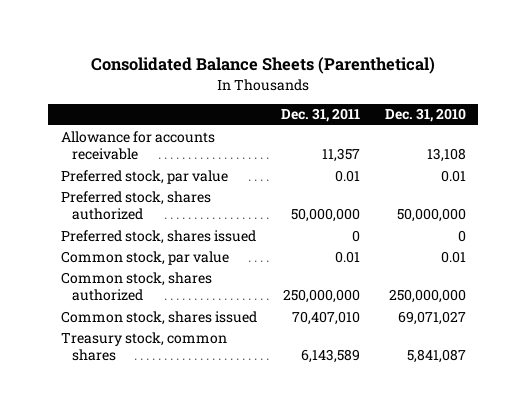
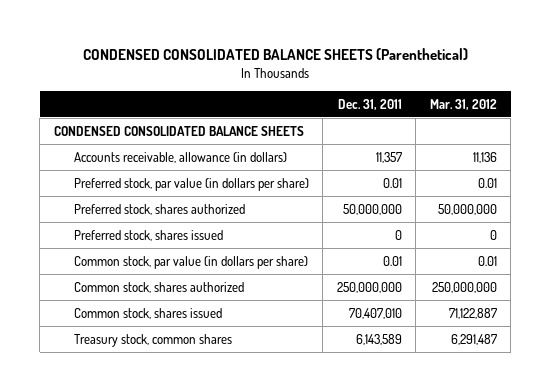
[91,57,436,75] Consolidated Balance Sheets (Parenthetical) -> [83,48,469,61] CONDENSED CONSOLIDATED BALANCE SHEETS (Parenthetical)
[384,108,466,123] Dec. 31, 2010 -> none
none -> [429,98,497,110] Mar. 31, 2012
none -> [53,125,304,136] CONDENSED CONSOLIDATED BALANCE SHEETS
[60,130,215,161] Allowance for accounts receivable -> [73,151,287,163] Accounts receivable, allowance (in dollars)
[60,169,228,184] Preferred stock, par value -> [73,177,309,191] Preferred stock, par value (in dollars per share)
[60,250,229,265] Common stock, par value -> [73,255,308,269] Common stock, par value (in dollars per share)

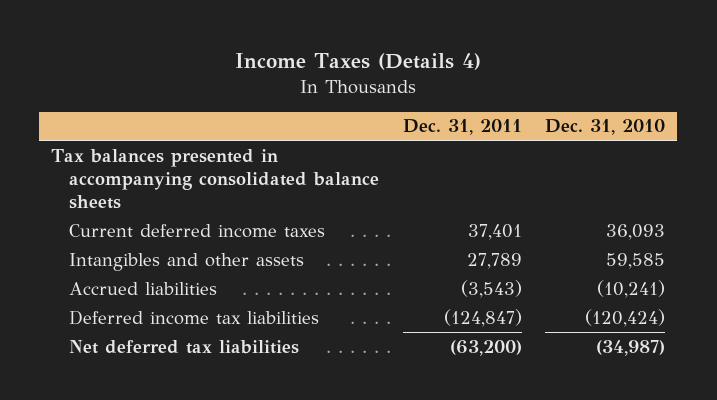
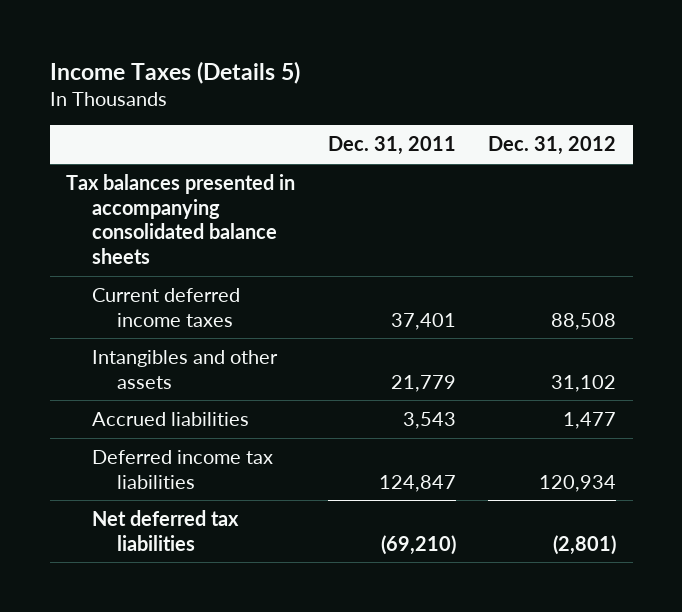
[235,53,482,71] Income Taxes (Details 4) -> [49,60,300,84] Income Taxes (Details 5)
[545,119,666,136] Dec. 31, 2010 -> none
none -> [488,136,617,156] Dec. 31, 2012
[466,252,522,269] 27,789 -> [390,374,456,392] 21,779
[460,279,522,298] (3,543) -> [402,411,456,429] 3,543
[443,308,522,327] (124,847) -> [378,474,456,492] 124,847
[449,339,522,356] (63,200) -> [380,534,456,555] (69,210)

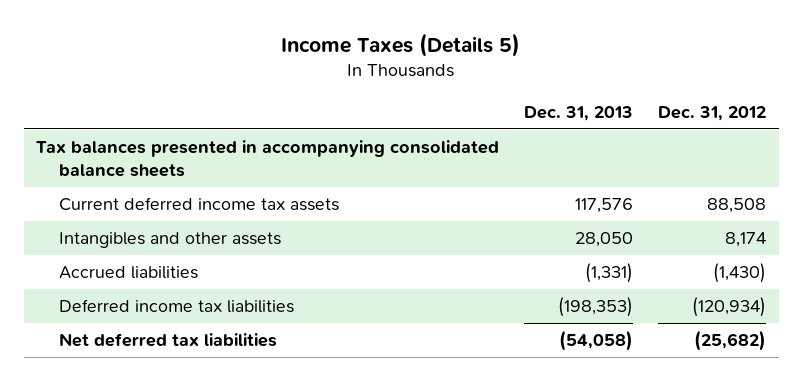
[327,136,456,156] Dec. 31, 2011 -> none
none -> [524,105,634,121] Dec. 31, 2013
[91,287,240,327] Current deferred income taxes -> [58,197,339,212] Current deferred income tax assets
[551,374,617,392] 31,102 -> [725,232,767,248] 8,174
[563,411,617,429] 1,477 -> [713,263,767,284] (1,430)
[539,474,617,492] 120,934 -> [692,297,767,318] (120,934)
[553,534,617,555] (2,801) -> [694,330,767,352] (25,682)

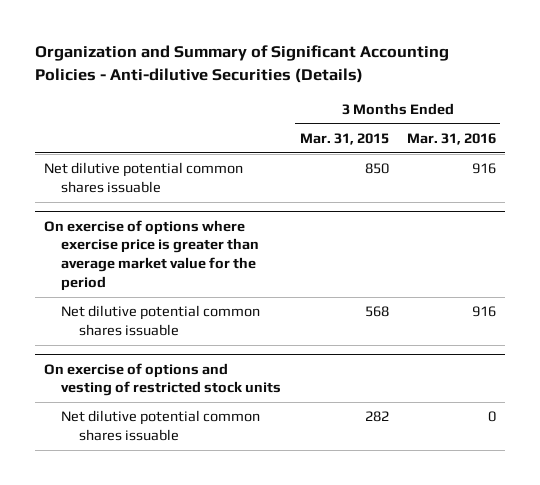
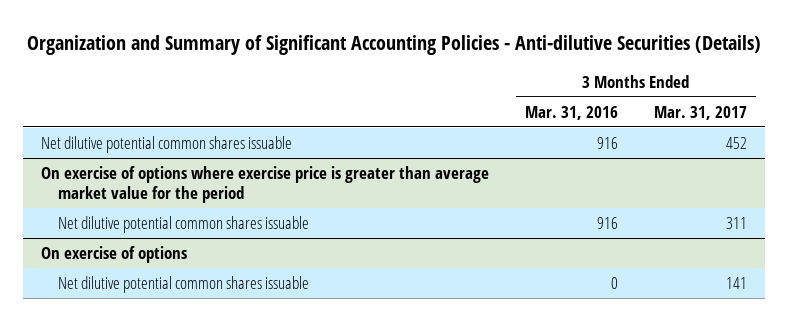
[299,132,389,145] Mar. 31, 2015 -> none
none -> [654,105,748,120] Mar. 31, 2017
[43,362,282,397] On exercise of options and vesting of restricted stock units -> [41,246,188,264] On exercise of options

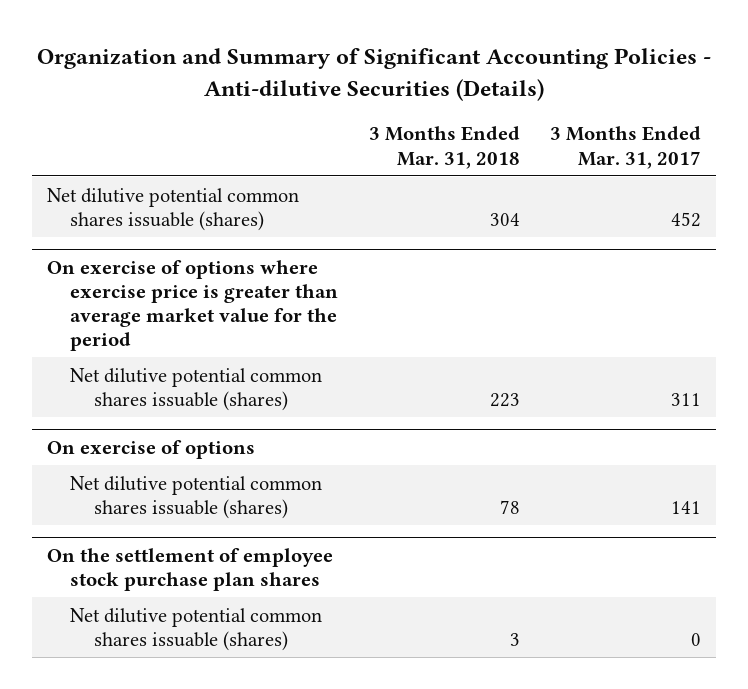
[525,105,619,120] Mar. 31, 2016 -> none
none -> [368,126,520,169] 3 Months Ended Mar. 31, 2018
[41,136,293,154] Net dilutive potential common shares issuable -> [47,187,300,231] Net dilutive potential common shares issuable (shares)
[57,216,309,234] Net dilutive potential common shares issuable -> [70,367,323,411] Net dilutive potential common shares issuable (shares)
[57,276,309,294] Net dilutive potential common shares issuable -> [70,475,323,519] Net dilutive potential common shares issuable (shares)
none -> [47,547,334,591] On the settlement of employee stock purchase plan shares
none -> [70,607,323,651] Net dilutive potential common shares issuable (shares)

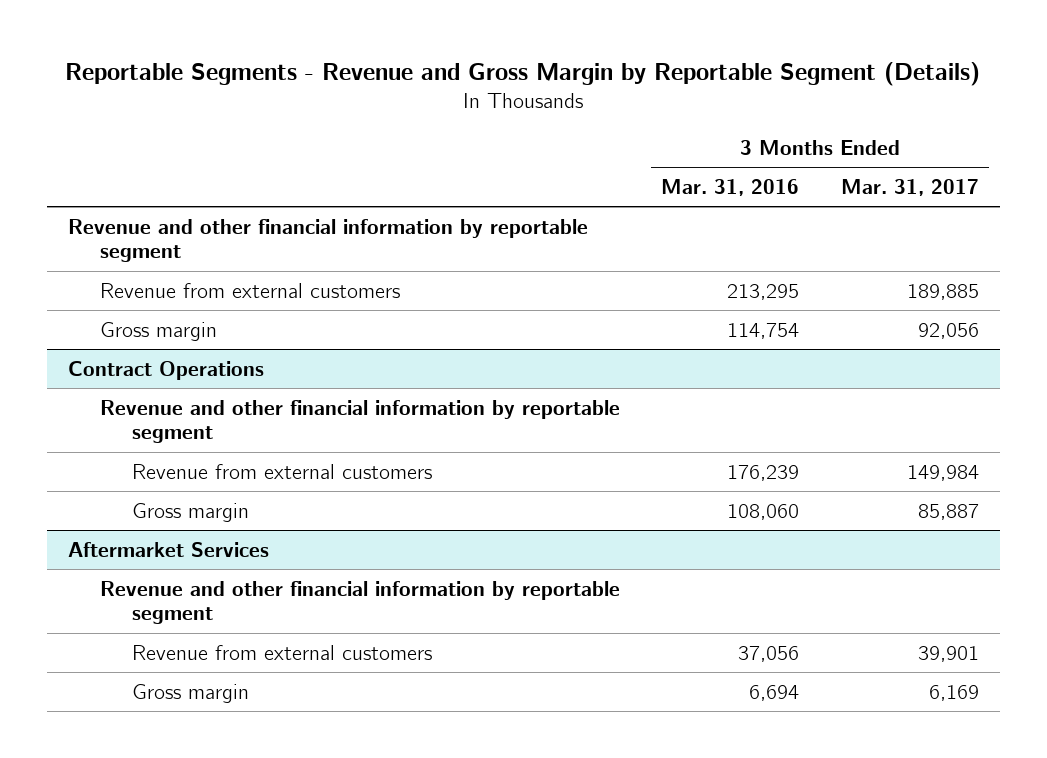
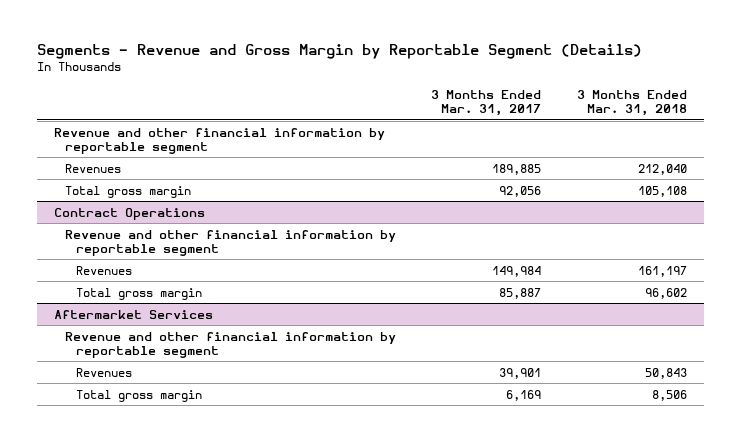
[65,61,981,86] Reportable Segments - Revenue and Gross Margin by Reportable Segment (Details) -> [36,44,642,60] Segments - Revenue and Gross Margin by Reportable Segment (Details)
[661,178,800,196] Mar. 31, 2016 -> none
none -> [576,90,687,117] 3 Months Ended Mar. 31, 2018
[99,282,400,298] Revenue from external customers -> [65,163,122,173] Revenues
[99,321,217,341] Gross margin -> [65,185,192,198] Total gross margin
[131,463,432,479] Revenue from external customers -> [76,265,133,275] Revenues
[131,502,249,522] Gross margin -> [76,287,203,300] Total gross margin
[131,644,432,660] Revenue from external customers -> [76,367,133,377] Revenues
[131,683,249,703] Gross margin -> [76,389,203,402] Total gross margin

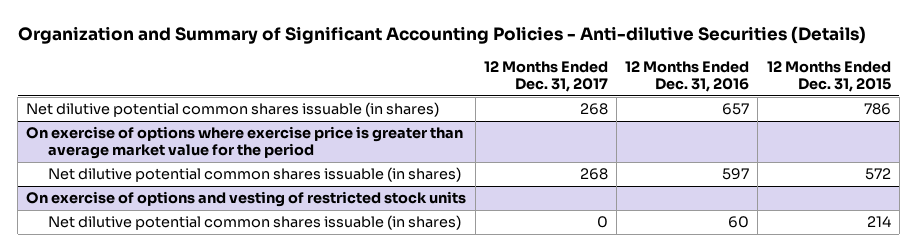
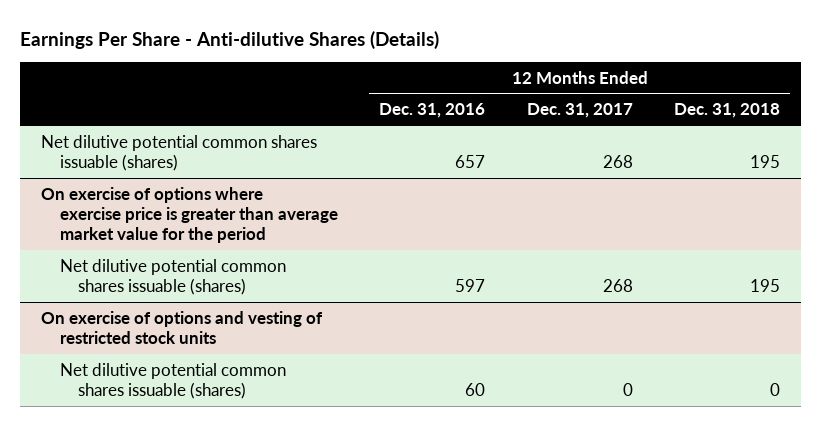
[17,26,866,45] Organization and Summary of Significant Accounting Policies - Anti-dilutive Securities (Details) -> [19,30,439,49] Earnings Per Share - Anti-dilutive Shares (Details)
[766,61,891,93] 12 Months Ended Dec. 31, 2015 -> none
none -> [674,103,781,119] Dec. 31, 2018
[26,102,440,118] Net dilutive potential common shares issuable (in shares) -> [40,134,317,172] Net dilutive potential common shares issuable (shares)
[47,167,461,183] Net dilutive potential common shares issuable (in shares) -> [59,258,286,296] Net dilutive potential common shares issuable (shares)
[47,215,461,231] Net dilutive potential common shares issuable (in shares) -> [59,362,286,400] Net dilutive potential common shares issuable (shares)

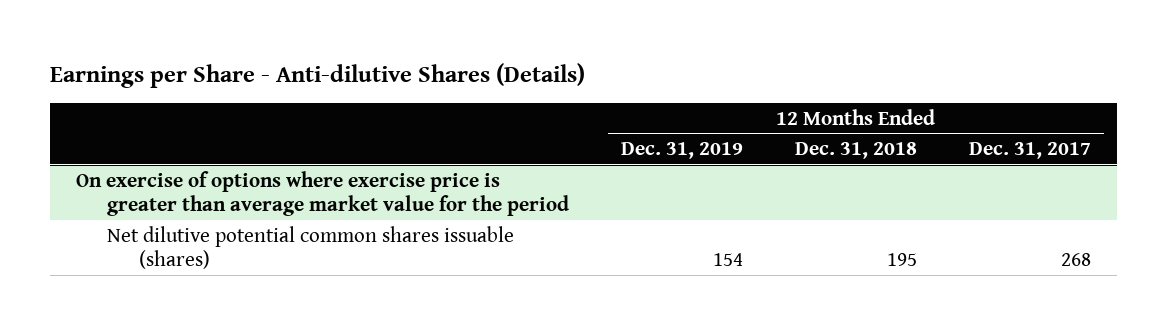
[19,30,439,49] Earnings Per Share - Anti-dilutive Shares (Details) -> [49,62,585,88] Earnings per Share - Anti-dilutive Shares (Details)
[379,103,486,119] Dec. 31, 2016 -> none
none -> [621,142,744,160] Dec. 31, 2019
[40,134,317,172] Net dilutive potential common shares issuable (shares) -> none
[40,310,323,345] On exercise of options and vesting of restricted stock units -> none
[59,362,286,400] Net dilutive potential common shares issuable (shares) -> none

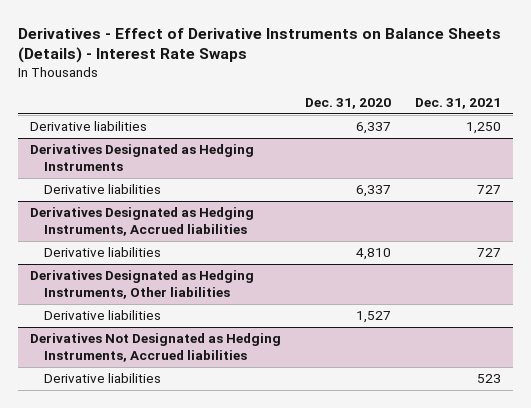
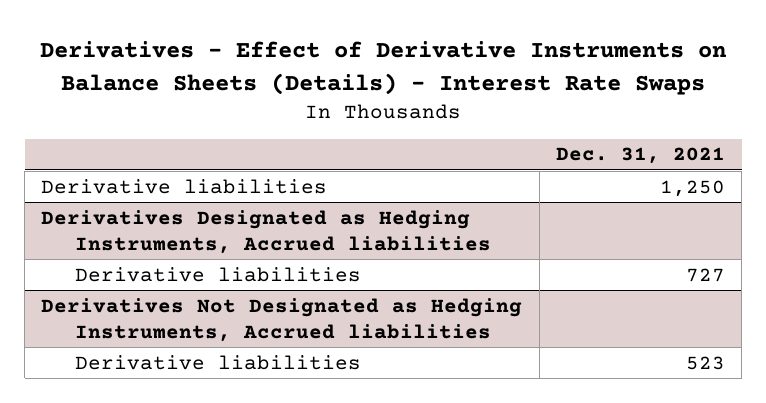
[304,97,391,109] Dec. 31, 2020 -> none
[29,144,254,171] Derivatives Designated as Hedging Instruments -> none
[43,184,161,195] Derivative liabilities -> none
[29,270,254,299] Derivatives Designated as Hedging Instruments, Other liabilities -> none
[43,310,161,321] Derivative liabilities -> none

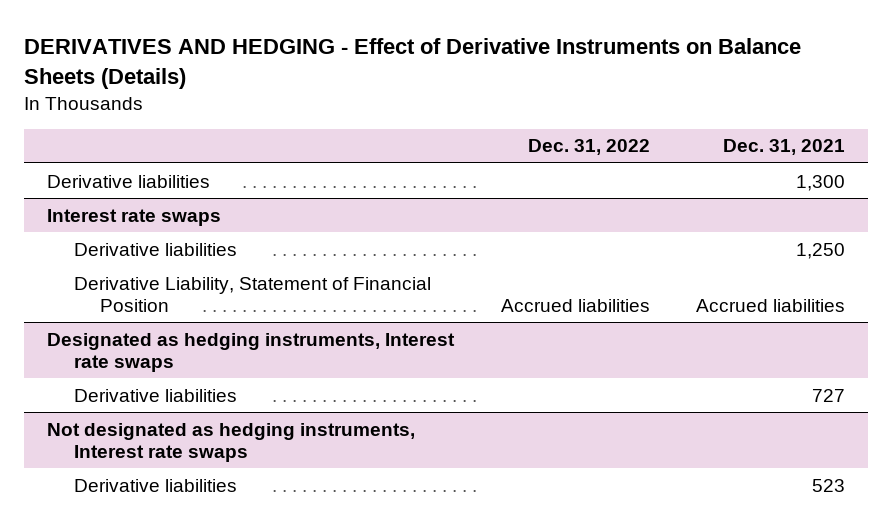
[40,41,728,95] Derivatives - Effect of Derivative Instruments on Balance Sheets (Details) - Interest Rate Swaps -> [24,37,802,89] DERIVATIVES AND HEDGING - Effect of Derivative Instruments on Balance Sheets (Details)
none -> [527,139,650,156] Dec. 31, 2022
none -> [47,174,211,188] Derivative liabilities
none -> [47,208,222,226] Interest rate swaps
[41,209,491,254] Derivatives Designated as Hedging Instruments, Accrued liabilities -> none
none -> [73,276,431,312] Derivative Liability, Statement of Financial Position
none -> [47,332,456,372] Designated as hedging instruments, Interest rate swaps
[41,297,523,342] Derivatives Not Designated as Hedging Instruments, Accrued liabilities -> none
none -> [47,422,416,462] Not designated as hedging instruments, Interest rate swaps

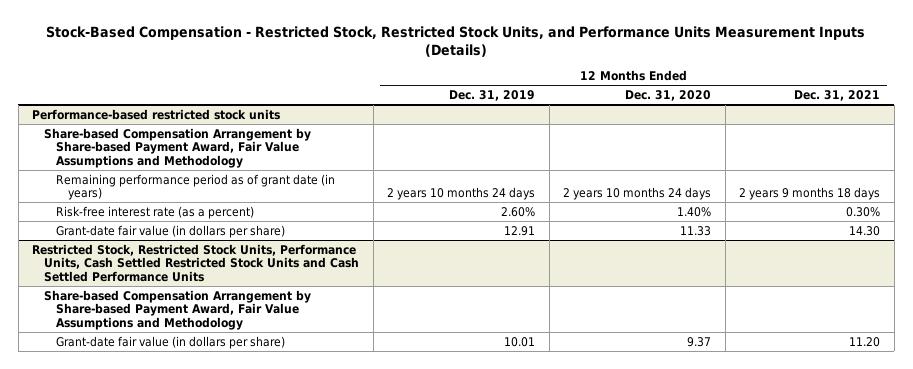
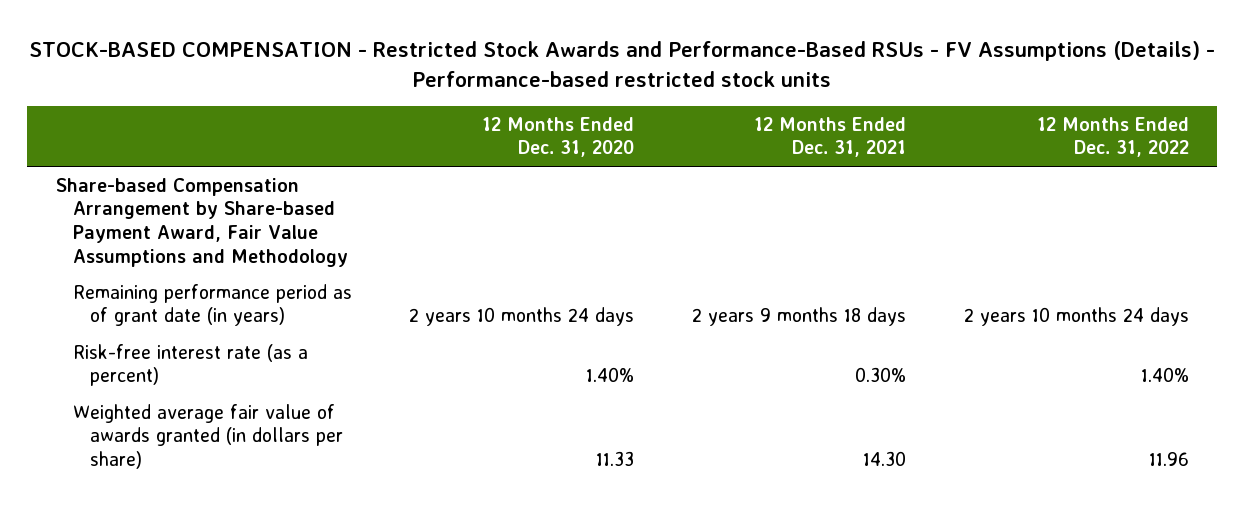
[46,25,866,57] Stock-Based Compensation - Restricted Stock, Restricted Stock Units, and Performance Units Measurement Inputs (Details) -> [29,40,1216,87] STOCK-BASED COMPENSATION - Restricted Stock Awards and Performance-Based RSUs - FV Assumptions (Details) - Performance-based restricted stock units
[449,90,536,102] Dec. 31, 2019 -> none
none -> [1036,116,1189,158] 12 Months Ended Dec. 31, 2022
[32,108,281,120] Performance-based restricted stock units -> none
[32,243,360,282] Restricted Stock, Restricted Stock Units, Performance Units, Cash Settled Restricted Stock Units and Cash Settled Performance Units -> none
[44,289,312,330] Share-based Compensation Arrangement by Share-based Payment Award, Fair Value Assumptions and Methodology -> none
[56,335,286,349] Grant-date fair value (in dollars per share) -> none
[56,224,286,238] Grant-date fair value (in dollars per share) -> [72,403,343,469] Weighted average fair value of awards granted (in dollars per share)

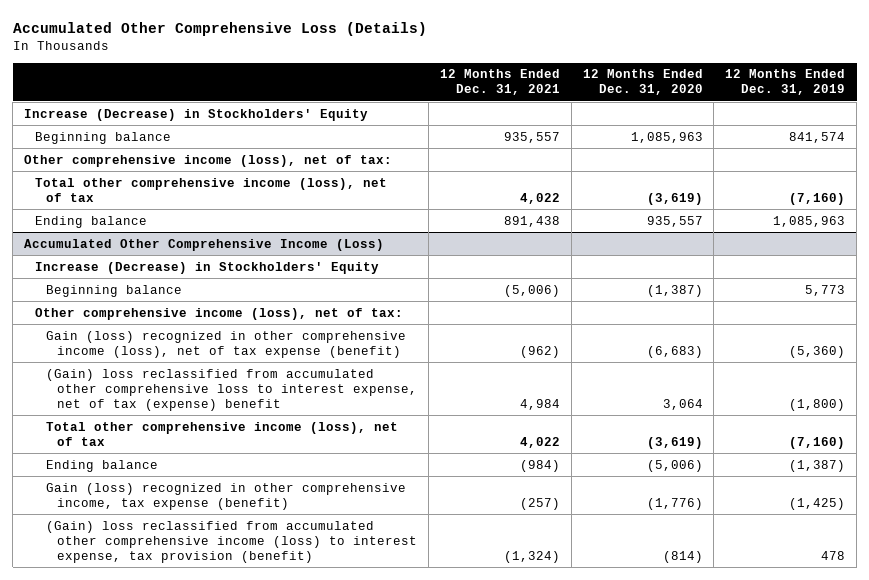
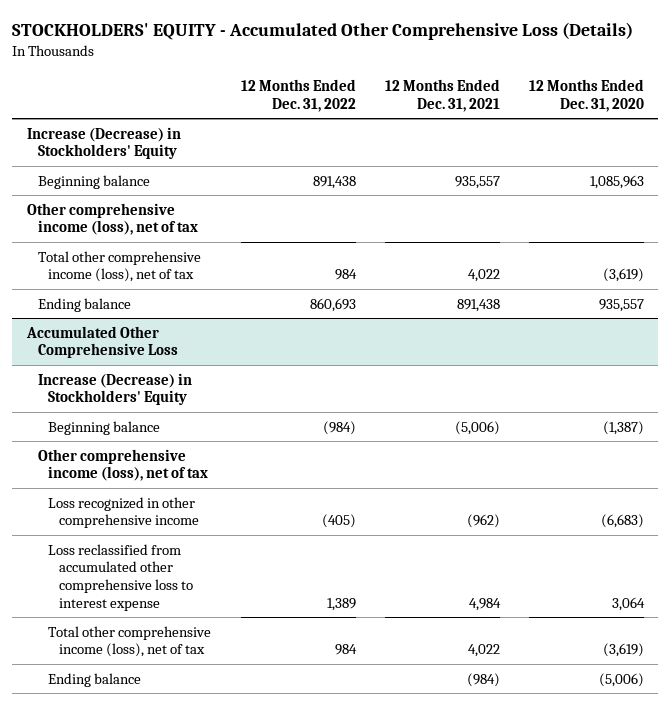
[12,21,427,36] Accumulated Other Comprehensive Loss (Details) -> [12,21,634,40] STOCKHOLDERS' EQUITY - Accumulated Other Comprehensive Loss (Details)
[725,69,846,96] 12 Months Ended Dec. 31, 2019 -> none
none -> [240,79,356,112] 12 Months Ended Dec. 31, 2022
[24,154,393,167] Other comprehensive income (loss), net of tax: -> [26,202,198,236] Other comprehensive income (loss), net of tax
[24,238,385,251] Accumulated Other Comprehensive Income (Loss) -> [25,325,178,359] Accumulated Other Comprehensive Loss
[35,307,404,320] Other comprehensive income (loss), net of tax: -> [37,448,209,482] Other comprehensive income (loss), net of tax
[46,330,407,358] Gain (loss) recognized in other comprehensive income (loss), net of tax expense (benefit) -> [48,496,200,529] Loss recognized in other comprehensive income
[46,368,418,411] (Gain) loss reclassified from accumulated other comprehensive loss to interest expense, net of tax (expense) benefit -> [48,543,194,611] Loss reclassified from accumulated other comprehensive loss to interest expense
[46,482,407,510] Gain (loss) recognized in other comprehensive income, tax expense (benefit) -> none
[46,520,418,563] (Gain) loss reclassified from accumulated other comprehensive income (loss) to interest expense, tax provision (benefit) -> none

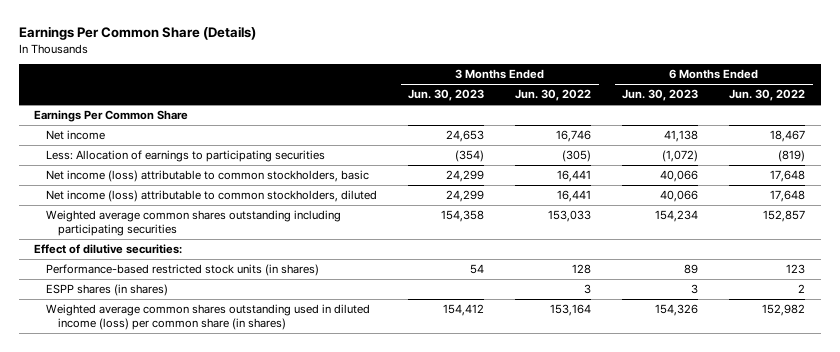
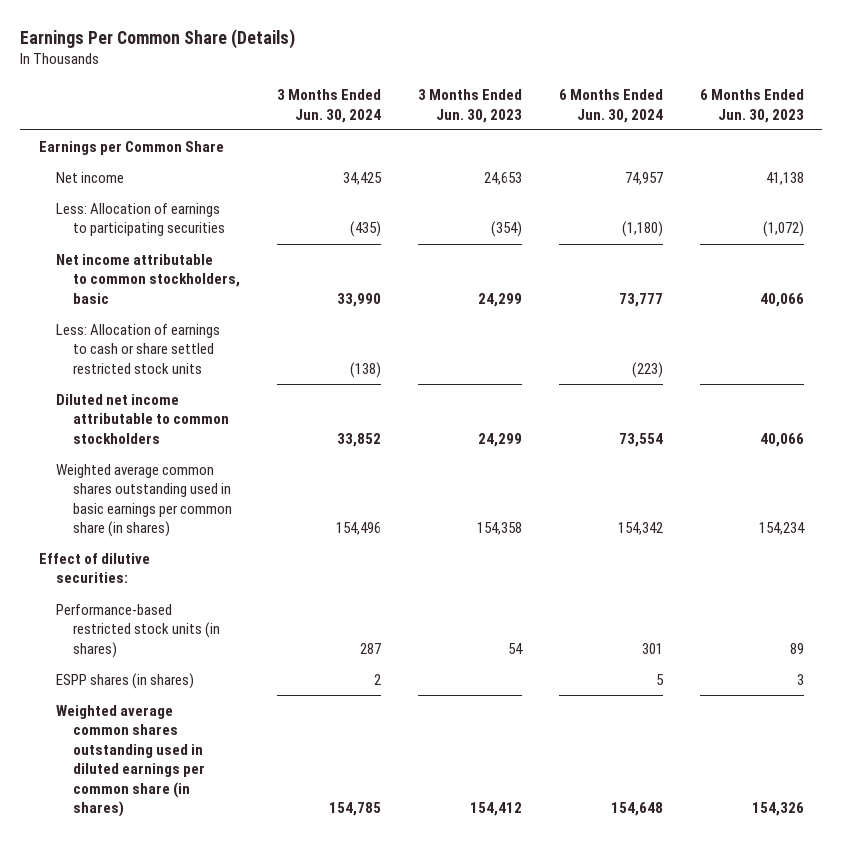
[515,89,592,102] Jun. 30, 2022 -> none
[729,89,806,102] Jun. 30, 2022 -> none
none -> [277,89,382,123] 3 Months Ended Jun. 30, 2024
none -> [559,89,664,123] 6 Months Ended Jun. 30, 2024
[34,110,189,123] Earnings Per Common Share -> [38,140,224,155] Earnings per Common Share
[46,170,370,183] Net income (loss) attributable to common stockholders, basic -> [56,253,241,304] Net income attributable to common stockholders, basic
none -> [56,323,221,374] Less: Allocation of earnings to cash or share settled restricted stock units
[46,190,378,203] Net income (loss) attributable to common stockholders, diluted -> [56,393,230,444] Diluted net income attributable to common stockholders
[46,210,342,236] Weighted average common shares outstanding including participating securities -> [56,463,233,538] Weighted average common shares outstanding used in basic earnings per common share (in shares)
[46,304,371,330] Weighted average common shares outstanding used in diluted income (loss) per common share (in shares) -> [56,704,206,817] Weighted average common shares outstanding used in diluted earnings per common share (in shares)

